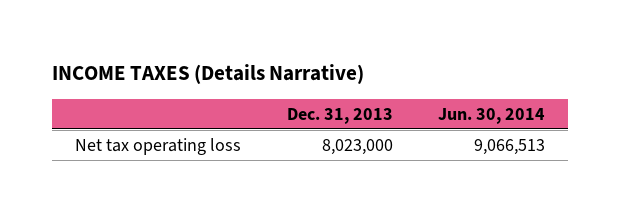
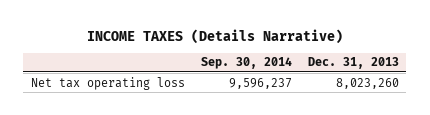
[438,107,546,124] Jun. 30, 2014 -> none
none -> [200,57,292,70] Sep. 30, 2014
[321,139,393,156] 8,023,000 -> [335,77,399,89] 8,023,260

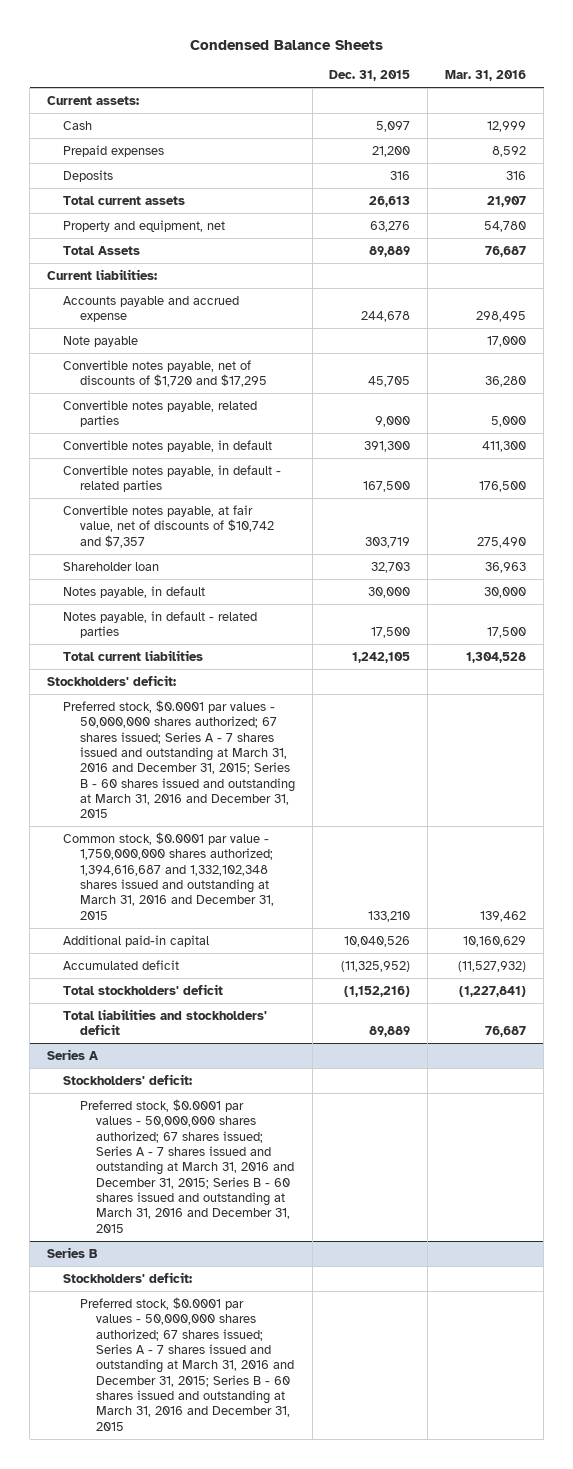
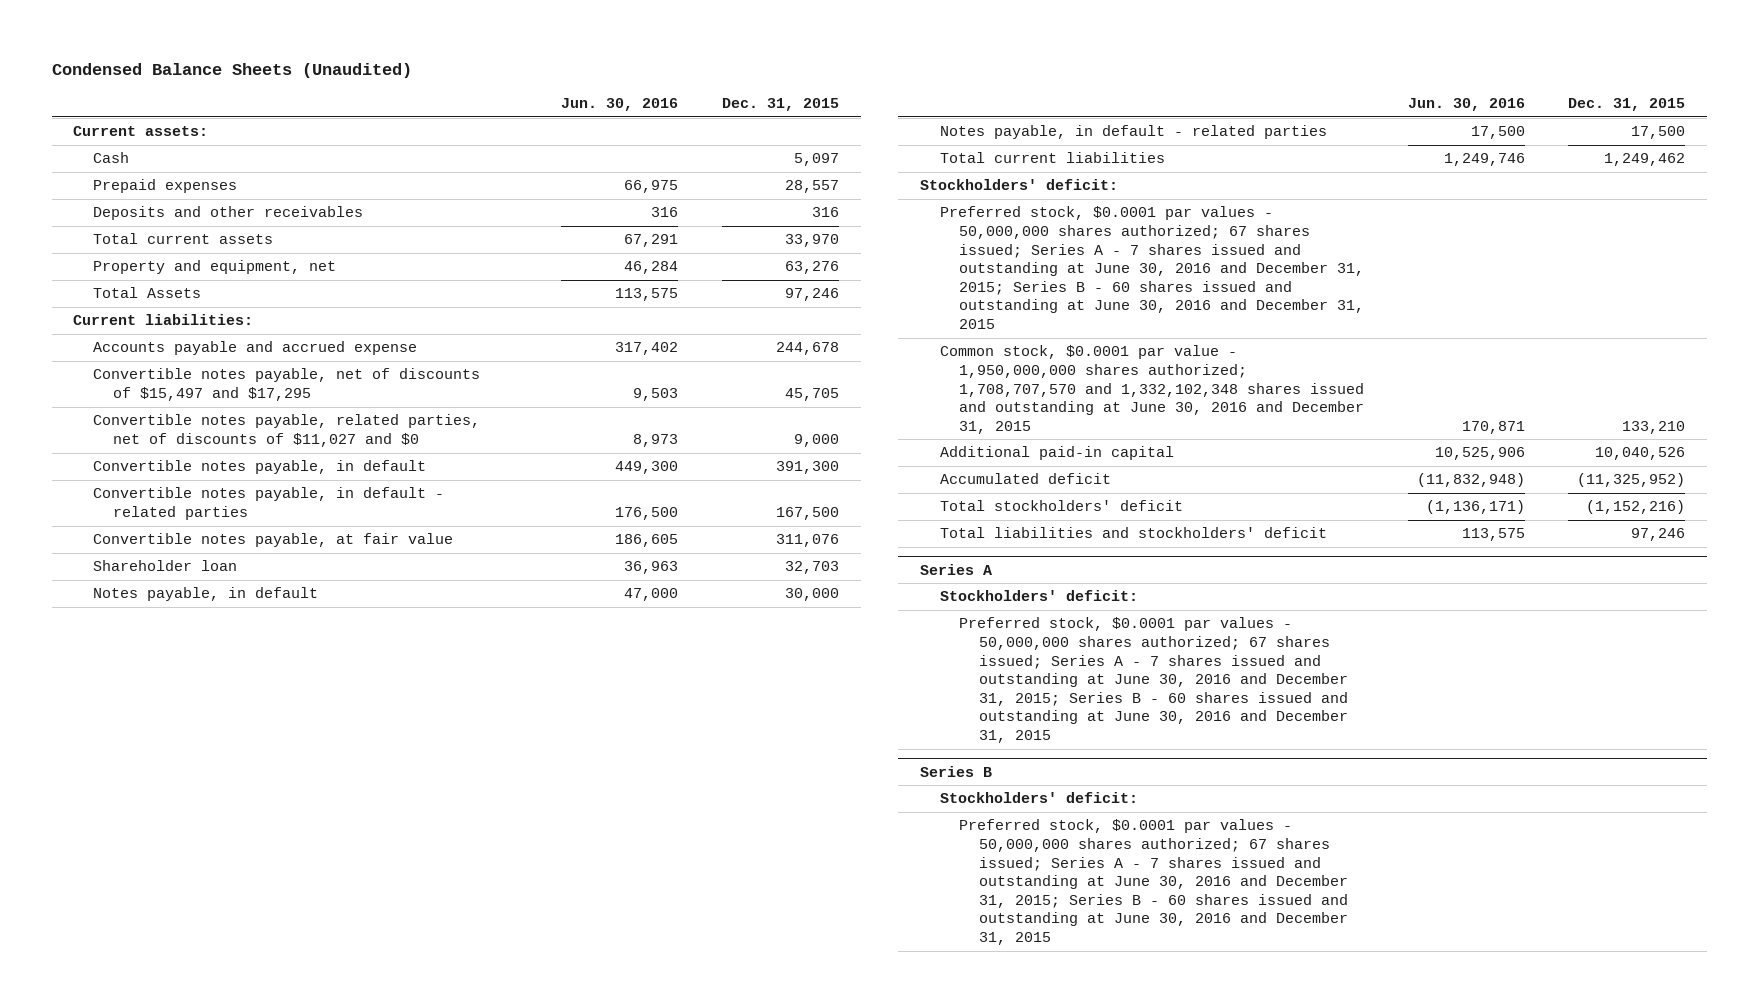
[189,39,383,50] Condensed Balance Sheets -> [51,62,412,78] Condensed Balance Sheets (Unaudited)
[445,70,527,82] Mar. 31, 2016 -> none
none -> [561,98,679,112] Jun. 30, 2016
[372,145,411,157] 21,200 -> [784,180,839,194] 28,557
[63,169,114,182] Deposits -> [93,206,364,221] Deposits and other receivables
[369,195,411,207] 26,613 -> [784,234,839,248] 33,970
[369,245,411,257] 89,889 -> [784,288,839,302] 97,246
[63,335,139,347] Note payable -> none
[63,359,267,388] Convertible notes payable, net of discounts of $1,720 and $17,295 -> [93,368,481,402] Convertible notes payable, net of discounts of $15,497 and $17,295
[63,399,258,428] Convertible notes payable, related parties -> [93,414,481,448] Convertible notes payable, related parties, net of discounts of $11,027 and $0
[63,504,274,548] Convertible notes payable, at fair value, net of discounts of $10,742 and $7,357 -> [93,533,454,548] Convertible notes payable, at fair value
[365,536,411,548] 303,719 -> [775,534,839,548] 311,076
[352,651,411,663] 1,242,105 -> [1604,153,1686,167] 1,249,462
[63,699,295,819] Preferred stock, $0.0001 par values - 50,000,000 shares authorized; 67 shares issued; Series A - 7 shares issued and outstanding at March 31, 2016 and December 31, 2015; Series B - 60 shares issued and outstanding at March 31, 2016 and December 31, 2015 -> [939,206,1365,329] Preferred stock, $0.0001 par values - 50,000,000 shares authorized; 67 shares issued; Series A - 7 shares issued and outstanding at June 30, 2016 and December 31, 2015; Series B - 60 shares issued and outstanding at June 30, 2016 and December 31, 2015
[63,831,274,920] Common stock, $0.0001 par value - 1,750,000,000 shares authorized; 1,394,616,687 and 1,332,102,348 shares issued and outstanding at March 31, 2016 and December 31, 2015 -> [939,345,1365,434] Common stock, $0.0001 par value - 1,950,000,000 shares authorized; 1,708,707,570 and 1,332,102,348 shares issued and outstanding at June 30, 2016 and December 31, 2015
[369,1026,411,1038] 89,889 -> [1631,528,1686,542] 97,246
[79,1098,295,1233] Preferred stock, $0.0001 par values - 50,000,000 shares authorized; 67 shares issued; Series A - 7 shares issued and outstanding at March 31, 2016 and December 31, 2015; Series B - 60 shares issued and outstanding at March 31, 2016 and December 31, 2015 -> [959,617,1349,743] Preferred stock, $0.0001 par values - 50,000,000 shares authorized; 67 shares issued; Series A - 7 shares issued and outstanding at June 30, 2016 and December 31, 2015; Series B - 60 shares issued and outstanding at June 30, 2016 and December 31, 2015
[79,1296,295,1431] Preferred stock, $0.0001 par values - 50,000,000 shares authorized; 67 shares issued; Series A - 7 shares issued and outstanding at March 31, 2016 and December 31, 2015; Series B - 60 shares issued and outstanding at March 31, 2016 and December 31, 2015 -> [959,819,1349,945] Preferred stock, $0.0001 par values - 50,000,000 shares authorized; 67 shares issued; Series A - 7 shares issued and outstanding at June 30, 2016 and December 31, 2015; Series B - 60 shares issued and outstanding at June 30, 2016 and December 31, 2015

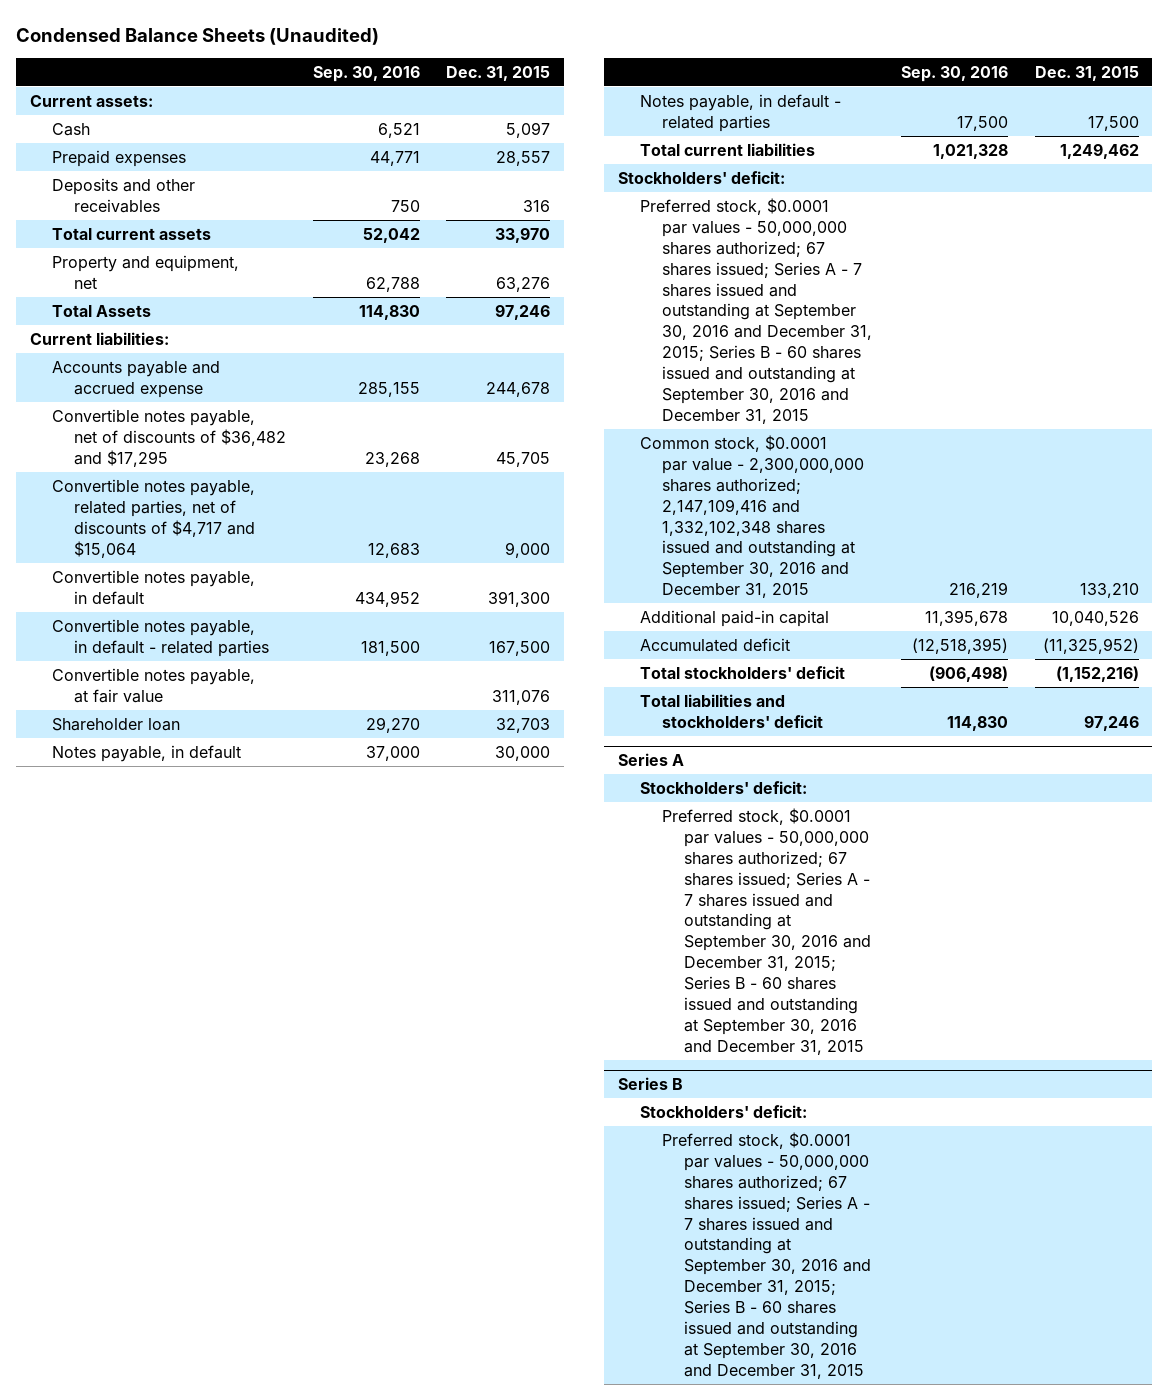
[561,98,679,112] Jun. 30, 2016 -> none
none -> [312,65,420,82] Sep. 30, 2016
[93,368,481,402] Convertible notes payable, net of discounts of $15,497 and $17,295 -> [51,408,286,467] Convertible notes payable, net of discounts of $36,482 and $17,295
[93,414,481,448] Convertible notes payable, related parties, net of discounts of $11,027 and $0 -> [51,478,255,558] Convertible notes payable, related parties, net of discounts of $4,717 and $15,064
[939,206,1365,329] Preferred stock, $0.0001 par values - 50,000,000 shares authorized; 67 shares issued; Series A - 7 shares issued and outstanding at June 30, 2016 and December 31, 2015; Series B - 60 shares issued and outstanding at June 30, 2016 and December 31, 2015 -> [639,197,872,425] Preferred stock, $0.0001 par values - 50,000,000 shares authorized; 67 shares issued; Series A - 7 shares issued and outstanding at September 30, 2016 and December 31, 2015; Series B - 60 shares issued and outstanding at September 30, 2016 and December 31, 2015
[939,345,1365,434] Common stock, $0.0001 par value - 1,950,000,000 shares authorized; 1,708,707,570 and 1,332,102,348 shares issued and outstanding at June 30, 2016 and December 31, 2015 -> [639,434,864,599] Common stock, $0.0001 par value - 2,300,000,000 shares authorized; 2,147,109,416 and 1,332,102,348 shares issued and outstanding at September 30, 2016 and December 31, 2015
[959,617,1349,743] Preferred stock, $0.0001 par values - 50,000,000 shares authorized; 67 shares issued; Series A - 7 shares issued and outstanding at June 30, 2016 and December 31, 2015; Series B - 60 shares issued and outstanding at June 30, 2016 and December 31, 2015 -> [661,807,871,1055] Preferred stock, $0.0001 par values - 50,000,000 shares authorized; 67 shares issued; Series A - 7 shares issued and outstanding at September 30, 2016 and December 31, 2015; Series B - 60 shares issued and outstanding at September 30, 2016 and December 31, 2015
[959,819,1349,945] Preferred stock, $0.0001 par values - 50,000,000 shares authorized; 67 shares issued; Series A - 7 shares issued and outstanding at June 30, 2016 and December 31, 2015; Series B - 60 shares issued and outstanding at June 30, 2016 and December 31, 2015 -> [661,1131,871,1379] Preferred stock, $0.0001 par values - 50,000,000 shares authorized; 67 shares issued; Series A - 7 shares issued and outstanding at September 30, 2016 and December 31, 2015; Series B - 60 shares issued and outstanding at September 30, 2016 and December 31, 2015

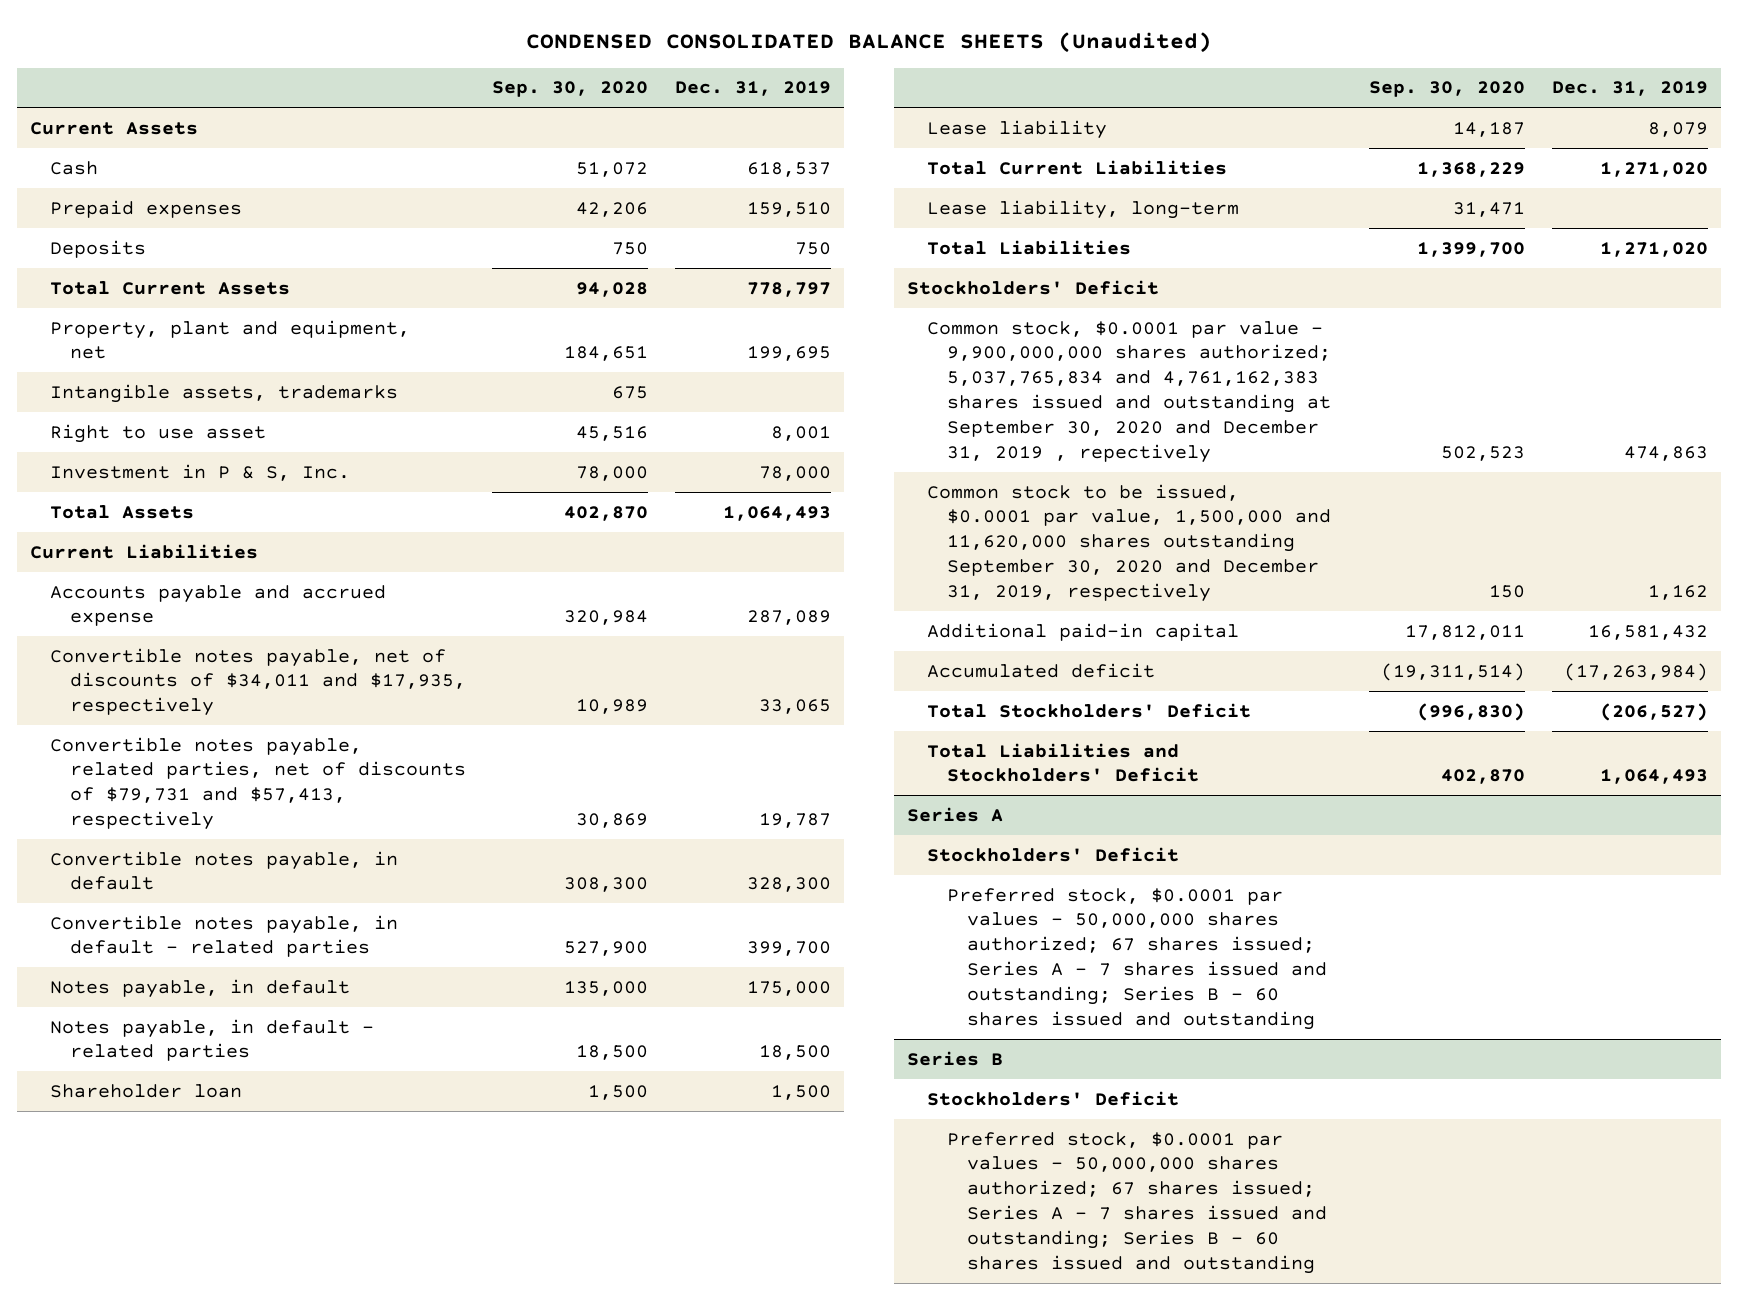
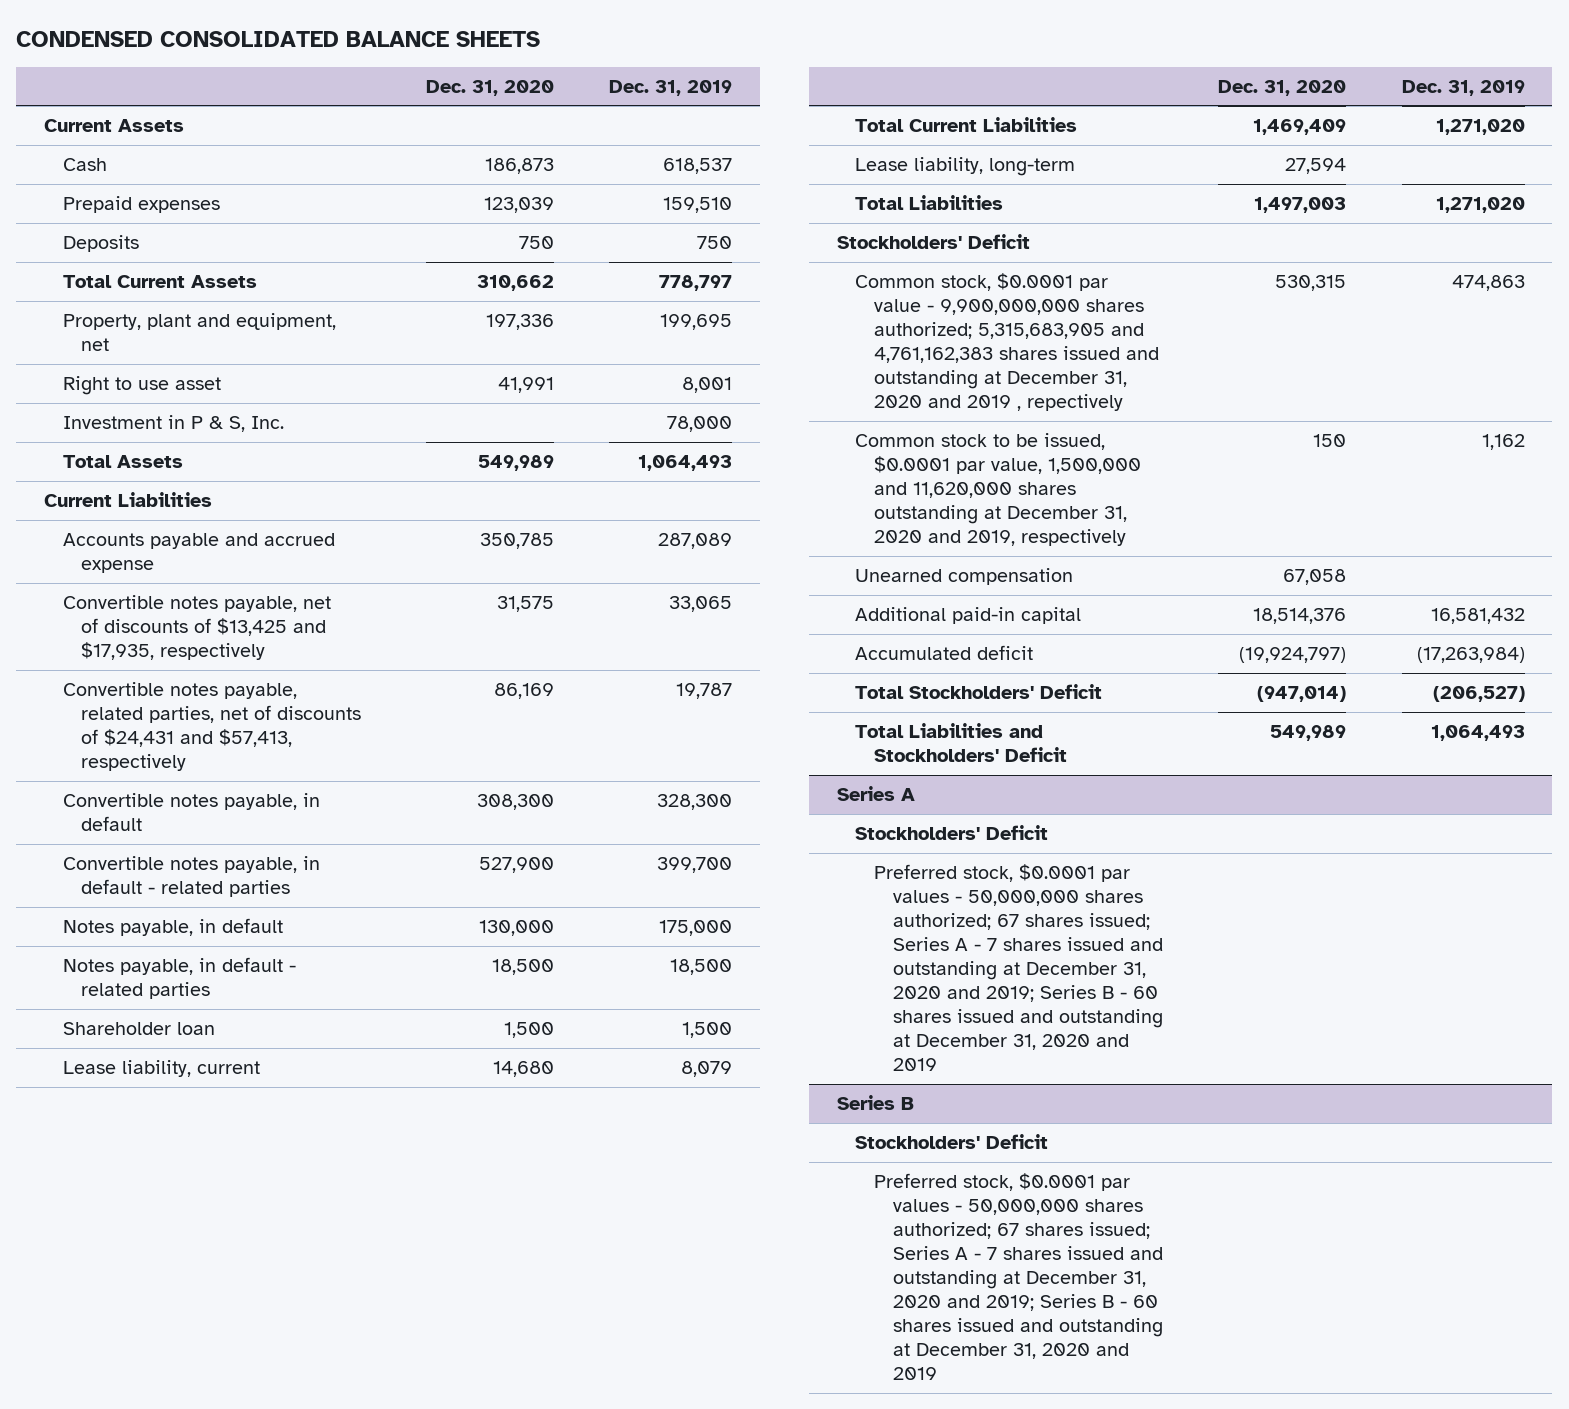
[525,31,1212,53] CONDENSED CONSOLIDATED BALANCE SHEETS (Unaudited) -> [16,30,541,47] CONDENSED CONSOLIDATED BALANCE SHEETS
[492,81,649,98] Sep. 30, 2020 -> none
none -> [425,79,554,96] Dec. 31, 2020
[49,383,398,403] Intangible assets, trademarks -> none
[49,647,466,717] Convertible notes payable, net of discounts of $34,011 and $17,935, respectively -> [62,595,331,661] Convertible notes payable, net of discounts of $13,425 and $17,935, respectively
[49,736,466,831] Convertible notes payable, related parties, net of discounts of $79,731 and $57,413, respectively -> [62,682,362,772] Convertible notes payable, related parties, net of discounts of $24,431 and $57,413, respectively
[926,119,1107,139] Lease liability -> [62,1060,260,1078] Lease liability, current
[926,320,1331,463] Common stock, $0.0001 par value - 9,900,000,000 shares authorized; 5,037,765,834 and 4,761,162,383 shares issued and outstanding at September 30, 2020 and December 31, 2019 , repectively -> [855,273,1160,412] Common stock, $0.0001 par value - 9,900,000,000 shares authorized; 5,315,683,905 and 4,761,162,383 shares issued and outstanding at December 31, 2020 and 2019 , repectively
[926,483,1331,602] Common stock to be issued, $0.0001 par value, 1,500,000 and 11,620,000 shares outstanding September 30, 2020 and December 31, 2019, respectively -> [855,433,1142,547] Common stock to be issued, $0.0001 par value, 1,500,000 and 11,620,000 shares outstanding at December 31, 2020 and 2019, respectively
none -> [855,568,1074,586] Unearned compensation
[946,887,1327,1030] Preferred stock, $0.0001 par values - 50,000,000 shares authorized; 67 shares issued; Series A - 7 shares issued and outstanding; Series B - 60 shares issued and outstanding -> [874,864,1163,1072] Preferred stock, $0.0001 par values - 50,000,000 shares authorized; 67 shares issued; Series A - 7 shares issued and outstanding at December 31, 2020 and 2019; Series B - 60 shares issued and outstanding at December 31, 2020 and 2019
[946,1131,1327,1274] Preferred stock, $0.0001 par values - 50,000,000 shares authorized; 67 shares issued; Series A - 7 shares issued and outstanding; Series B - 60 shares issued and outstanding -> [874,1173,1163,1381] Preferred stock, $0.0001 par values - 50,000,000 shares authorized; 67 shares issued; Series A - 7 shares issued and outstanding at December 31, 2020 and 2019; Series B - 60 shares issued and outstanding at December 31, 2020 and 2019

